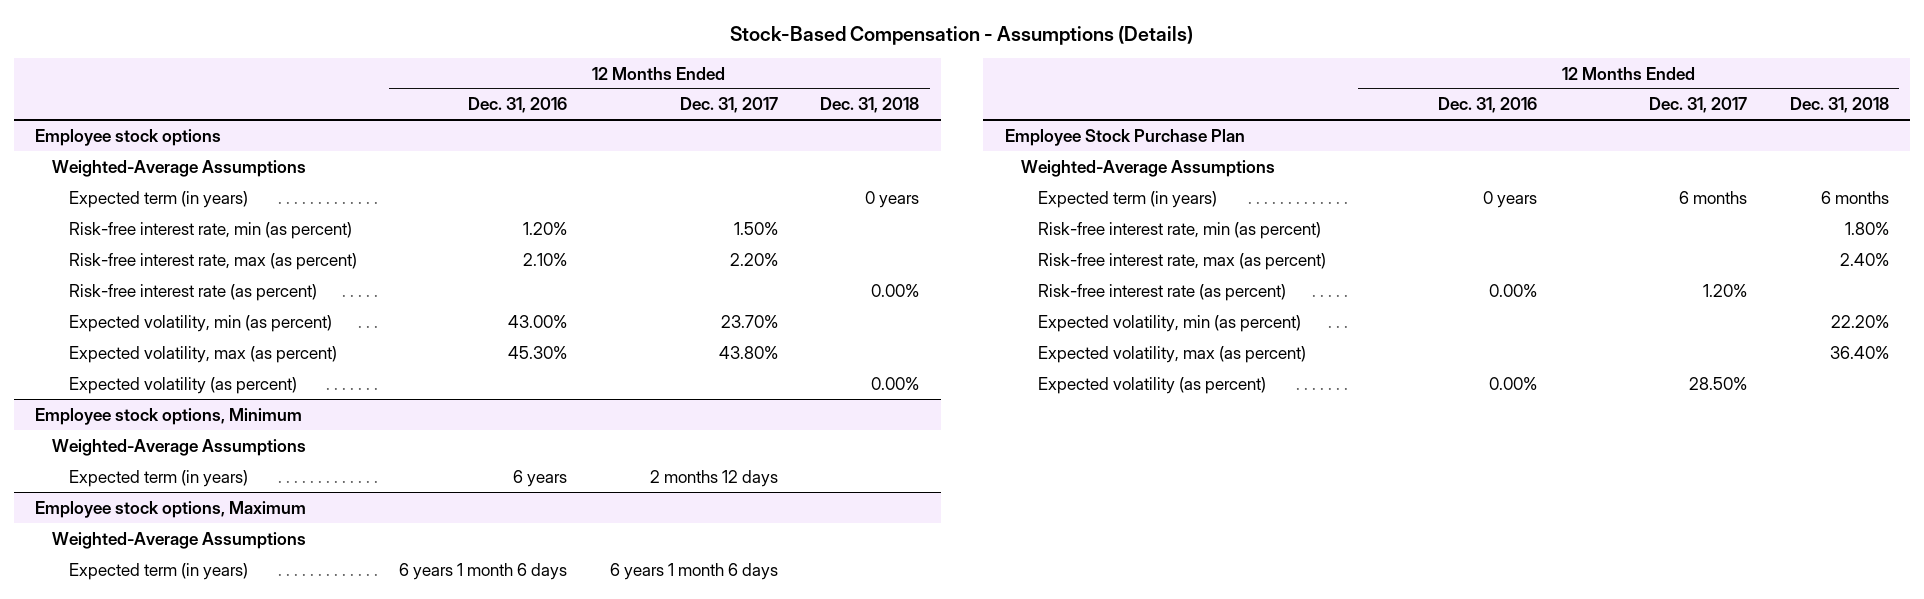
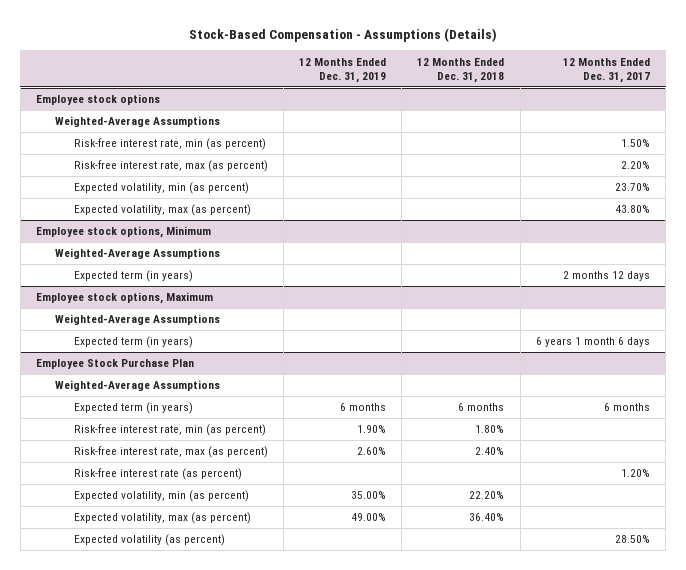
[468,97,568,114] Dec. 31, 2016 -> none
none -> [298,57,386,83] 12 Months Ended Dec. 31, 2019
[69,190,249,208] Expected term (in years) -> none
[69,283,318,301] Risk-free interest rate (as percent) -> none
[69,376,298,394] Expected volatility (as percent) -> none

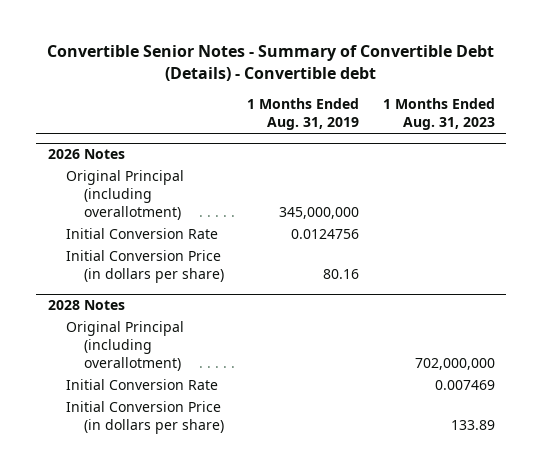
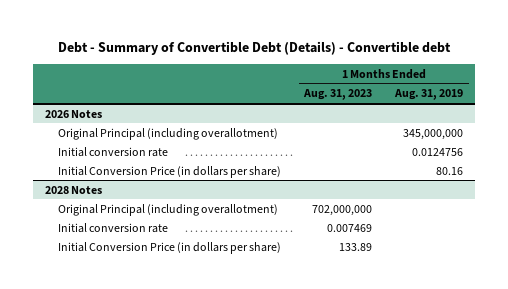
[47,45,495,82] Convertible Senior Notes - Summary of Convertible Debt (Details) - Convertible debt -> [58,41,452,56] Debt - Summary of Convertible Debt (Details) - Convertible debt
[65,228,218,240] Initial Conversion Rate -> [58,146,169,157] Initial conversion rate
[65,379,218,391] Initial Conversion Rate -> [58,222,169,233] Initial conversion rate

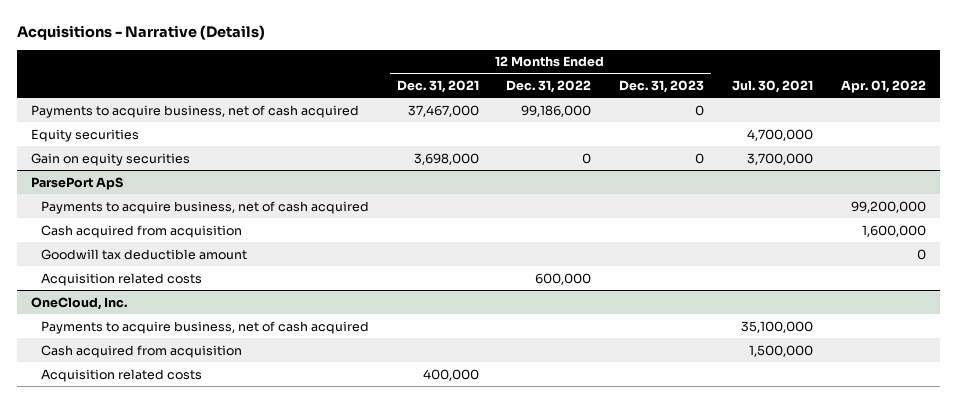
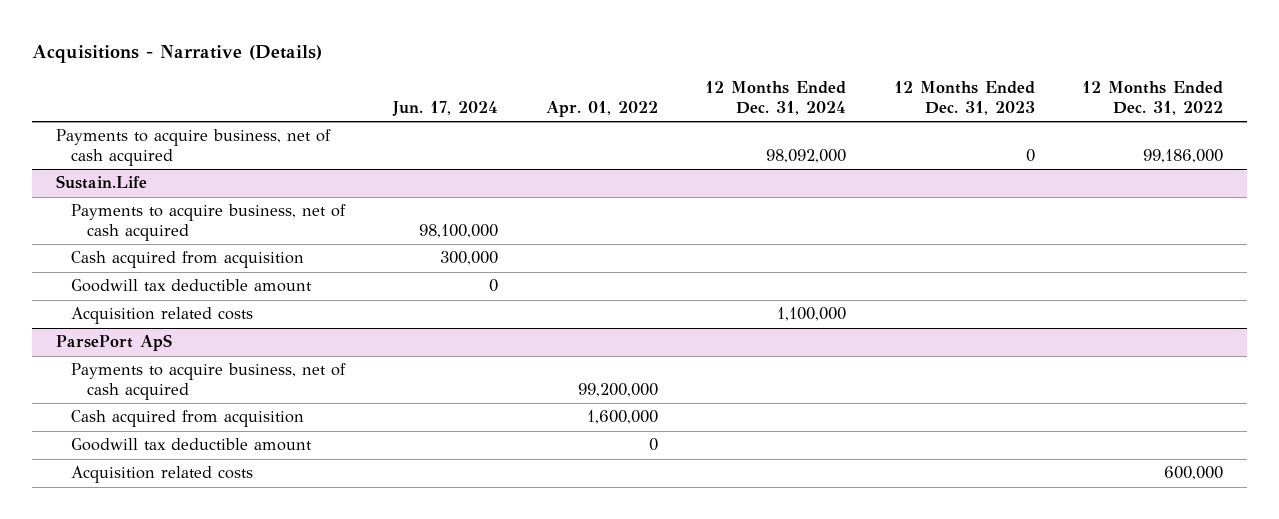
[396,80,479,94] Dec. 31, 2021 -> none
[732,80,814,94] Jul. 30, 2021 -> none
none -> [391,101,498,117] Jun. 17, 2024
none -> [705,81,847,116] 12 Months Ended Dec. 31, 2024
[31,128,140,142] Equity securities -> none
[31,152,191,166] Gain on equity securities -> none
none -> [56,175,148,190] Sustain.Life
none -> [71,204,347,242] Payments to acquire business, net of cash acquired
none -> [71,251,305,269] Cash acquired from acquisition
none -> [71,279,313,293] Goodwill tax deductible amount
none -> [71,307,254,325] Acquisition related costs
[31,296,128,310] OneCloud, Inc. -> none
[40,320,369,334] Payments to acquire business, net of cash acquired -> none
[40,344,242,358] Cash acquired from acquisition -> none
[40,368,202,382] Acquisition related costs -> none

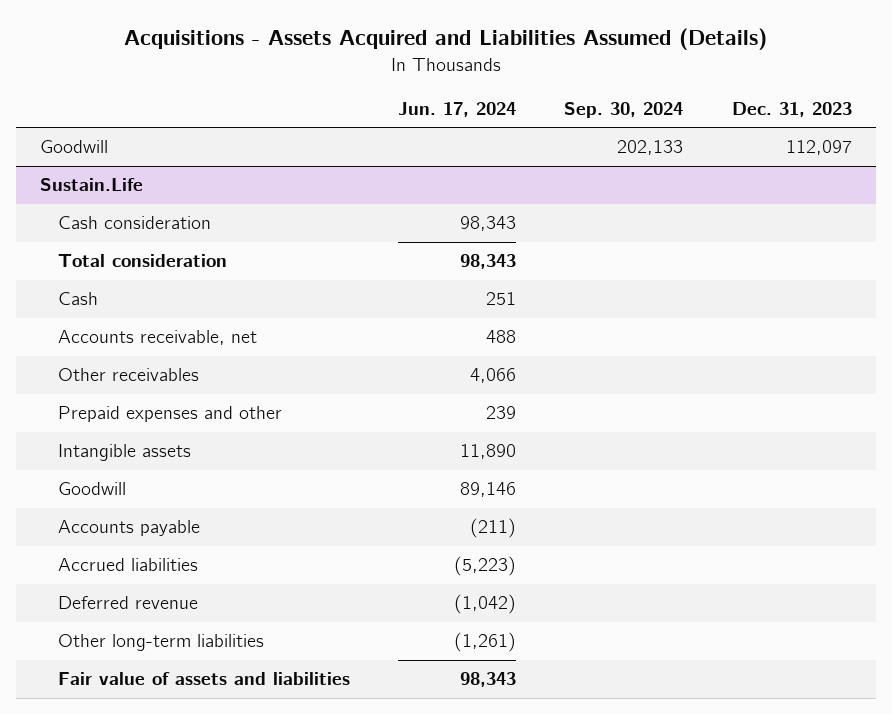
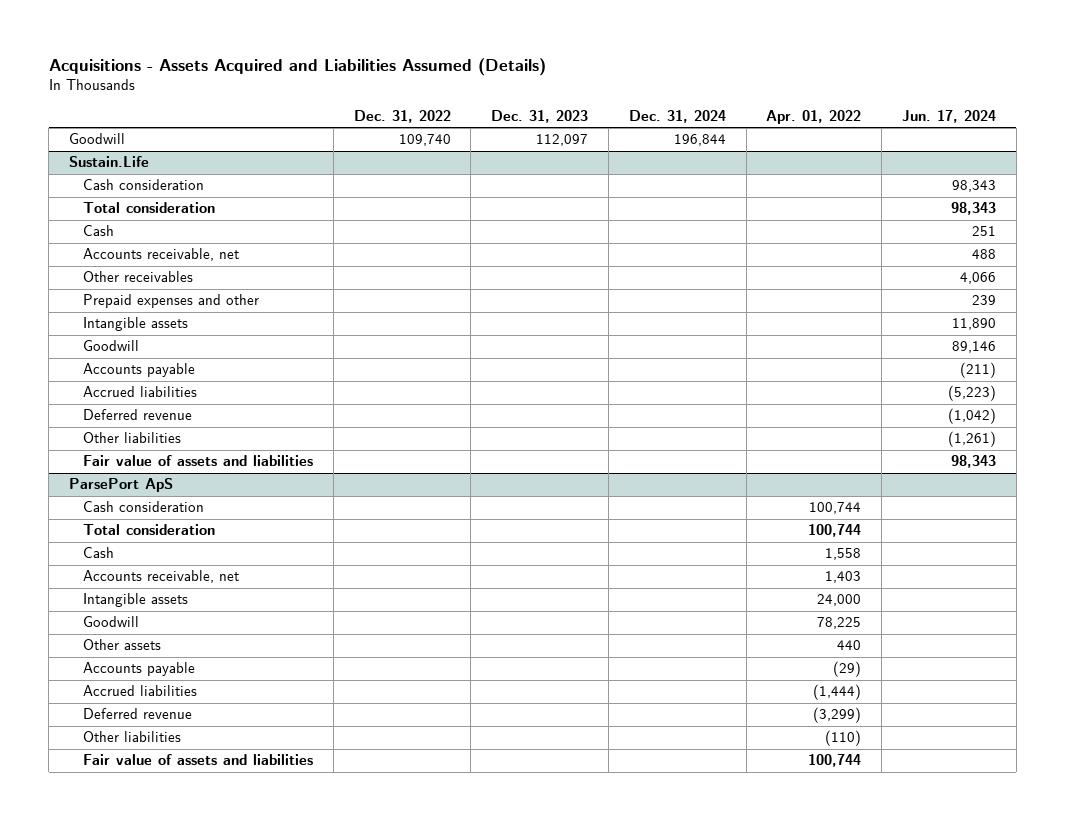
[564,101,684,118] Sep. 30, 2024 -> none
none -> [353,109,451,123] Dec. 31, 2022
none -> [628,109,726,123] Dec. 31, 2024
none -> [766,109,862,124] Apr. 01, 2022
[57,634,264,652] Other long-term liabilities -> [83,432,182,444] Other liabilities
none -> [69,478,174,493] ParsePort ApS
none -> [83,501,205,513] Cash consideration
none -> [83,524,216,536] Total consideration
none -> [83,547,115,559] Cash
none -> [83,570,240,584] Accounts receivable, net
none -> [83,593,189,608] Intangible assets
none -> [83,616,140,628] Goodwill
none -> [83,639,162,651] Other assets
none -> [83,662,196,677] Accounts payable
none -> [83,685,198,697] Accrued liabilities
none -> [83,708,193,720] Deferred revenue
none -> [83,731,182,743] Other liabilities
none -> [83,754,314,766] Fair value of assets and liabilities

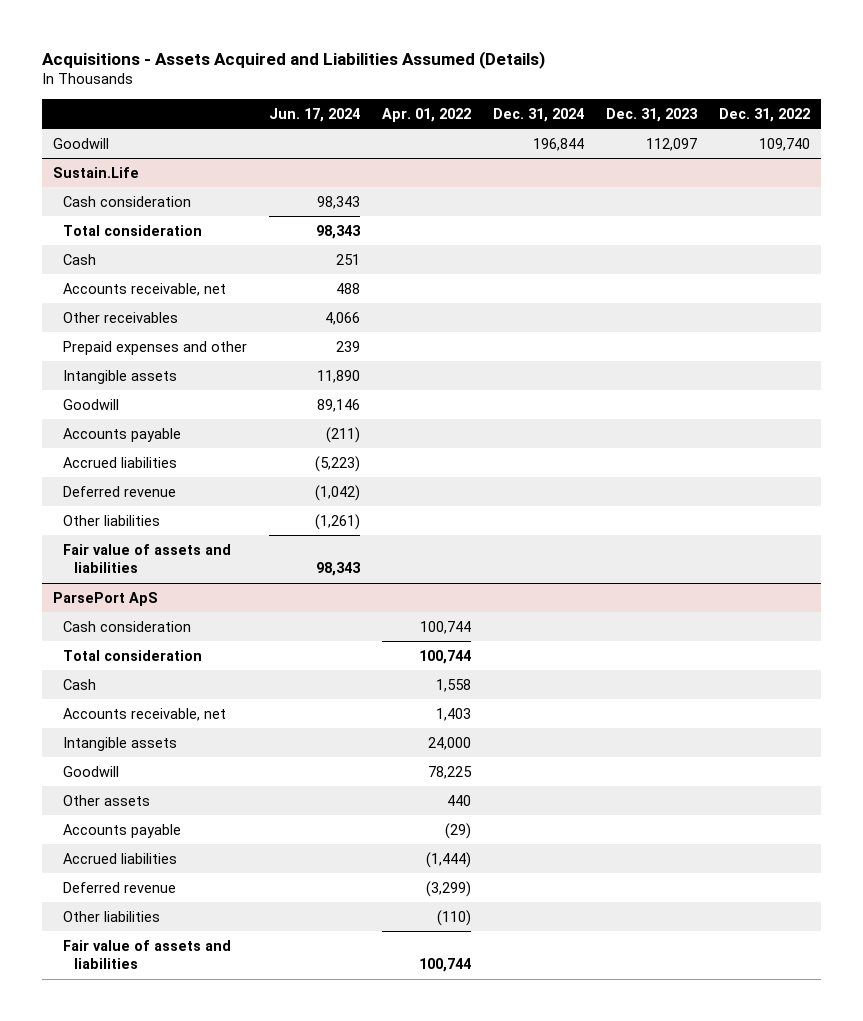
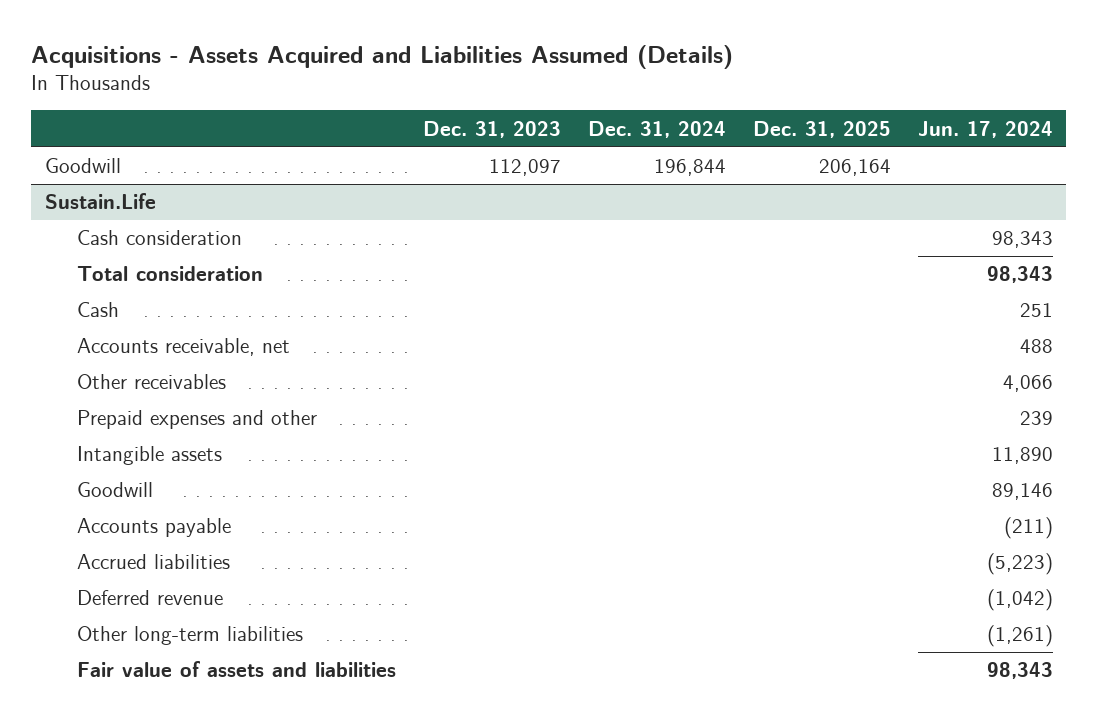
[382,107,472,122] Apr. 01, 2022 -> none
[718,107,810,122] Dec. 31, 2022 -> none
none -> [752,120,891,138] Dec. 31, 2025
[63,514,161,526] Other liabilities -> [76,626,303,646] Other long-term liabilities
[52,591,158,606] ParsePort ApS -> none
[63,620,192,632] Cash consideration -> none
[63,649,203,661] Total consideration -> none
[63,678,97,690] Cash -> none
[63,707,227,721] Accounts receivable, net -> none
[63,736,178,751] Intangible assets -> none
[63,765,120,777] Goodwill -> none
[63,794,151,806] Other assets -> none
[63,823,182,838] Accounts payable -> none
[63,852,178,864] Accrued liabilities -> none
[63,881,177,893] Deferred revenue -> none
[63,910,161,922] Other liabilities -> none
[63,939,232,970] Fair value of assets and liabilities -> none

